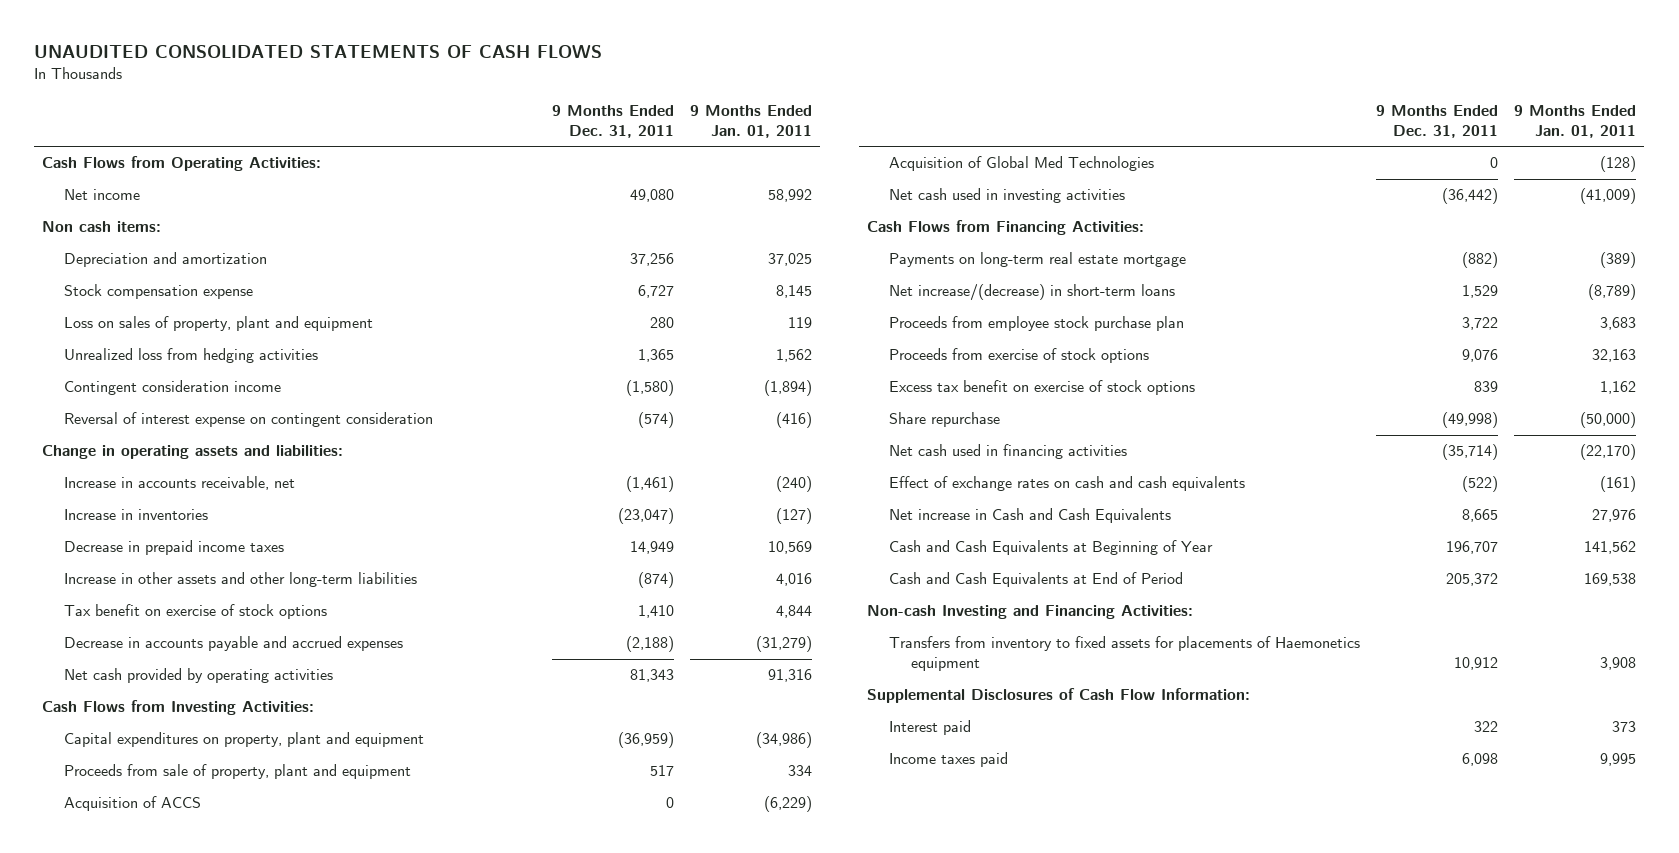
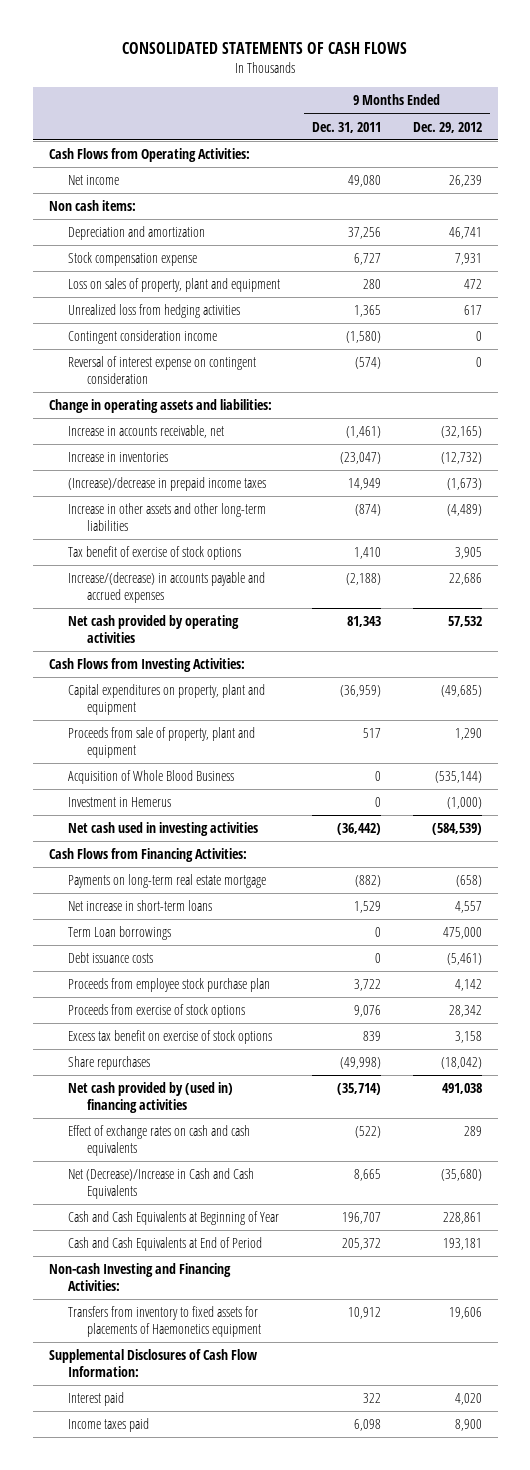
[34,45,603,59] UNAUDITED CONSOLIDATED STATEMENTS OF CASH FLOWS -> [122,42,408,55] CONSOLIDATED STATEMENTS OF CASH FLOWS
[689,104,812,138] 9 Months Ended Jan. 01, 2011 -> none
none -> [412,121,482,133] Dec. 29, 2012
[64,540,285,556] Decrease in prepaid income taxes -> [67,477,266,492] (Increase)/decrease in prepaid income taxes
[64,604,328,620] Tax benefit on exercise of stock options -> [67,546,241,561] Tax benefit of exercise of stock options
[64,636,404,652] Decrease in accounts payable and accrued expenses -> [67,572,265,604] Increase/(decrease) in accounts payable and accrued expenses
[64,796,202,812] Acquisition of ACCS -> [67,770,234,785] Acquisition of Whole Blood Business
[888,156,1154,172] Acquisition of Global Med Technologies -> [67,797,171,808] Investment in Hemerus
[888,284,1175,302] Net increase/(decrease) in short-term loans -> [67,900,212,912] Net increase in short-term loans
none -> [67,926,171,941] Term Loan borrowings
none -> [67,952,153,964] Debt issuance costs
[888,412,1000,428] Share repurchase -> [67,1056,150,1071] Share repurchases
[888,444,1127,460] Net cash used in financing activities -> [67,1082,233,1114] Net cash provided by (used in) financing activities
[888,508,1171,524] Net increase in Cash and Cash Equivalents -> [67,1168,254,1200] Net (Decrease)/Increase in Cash and Cash Equivalents

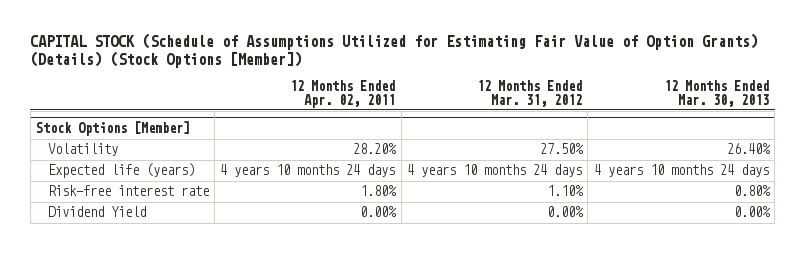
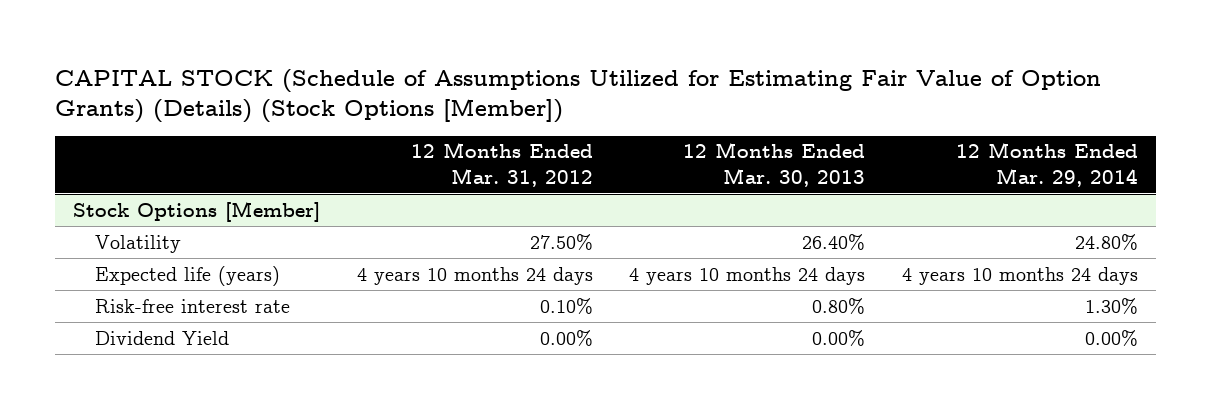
[290,80,396,108] 12 Months Ended Apr. 02, 2011 -> none
none -> [955,142,1138,187] 12 Months Ended Mar. 29, 2014
[547,185,585,197] 1.10% -> [539,297,593,314] 0.10%

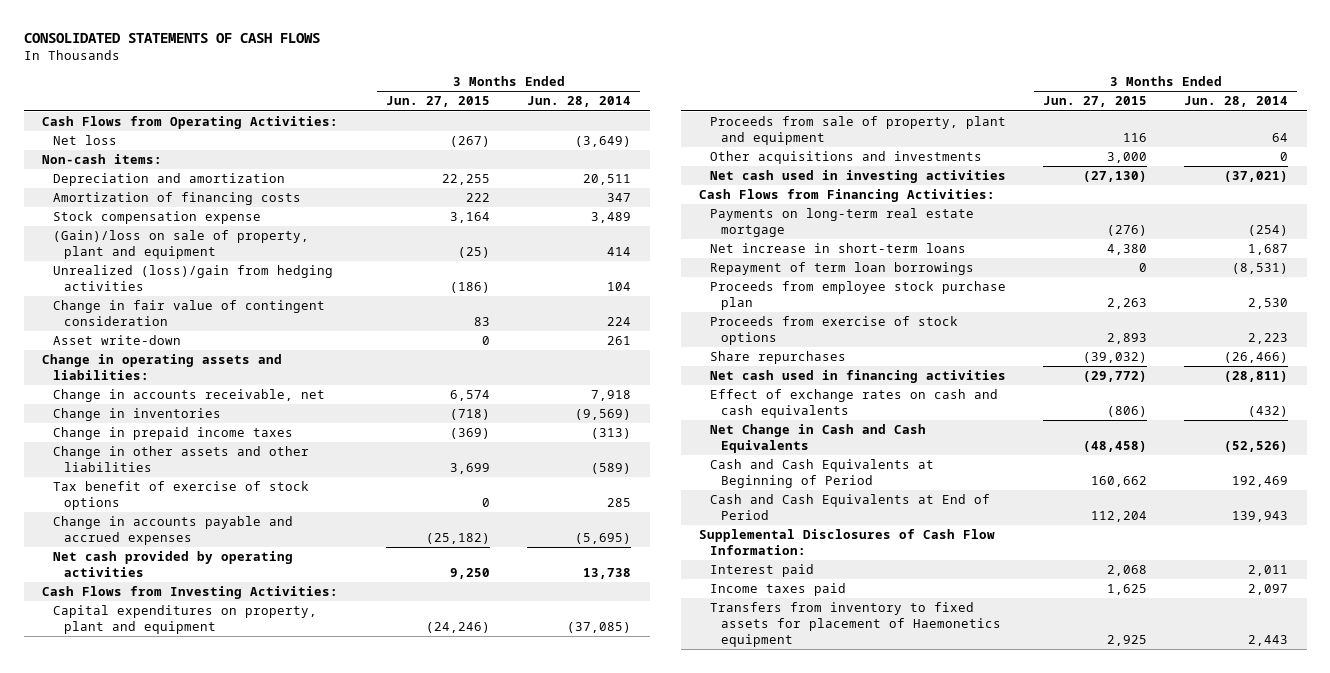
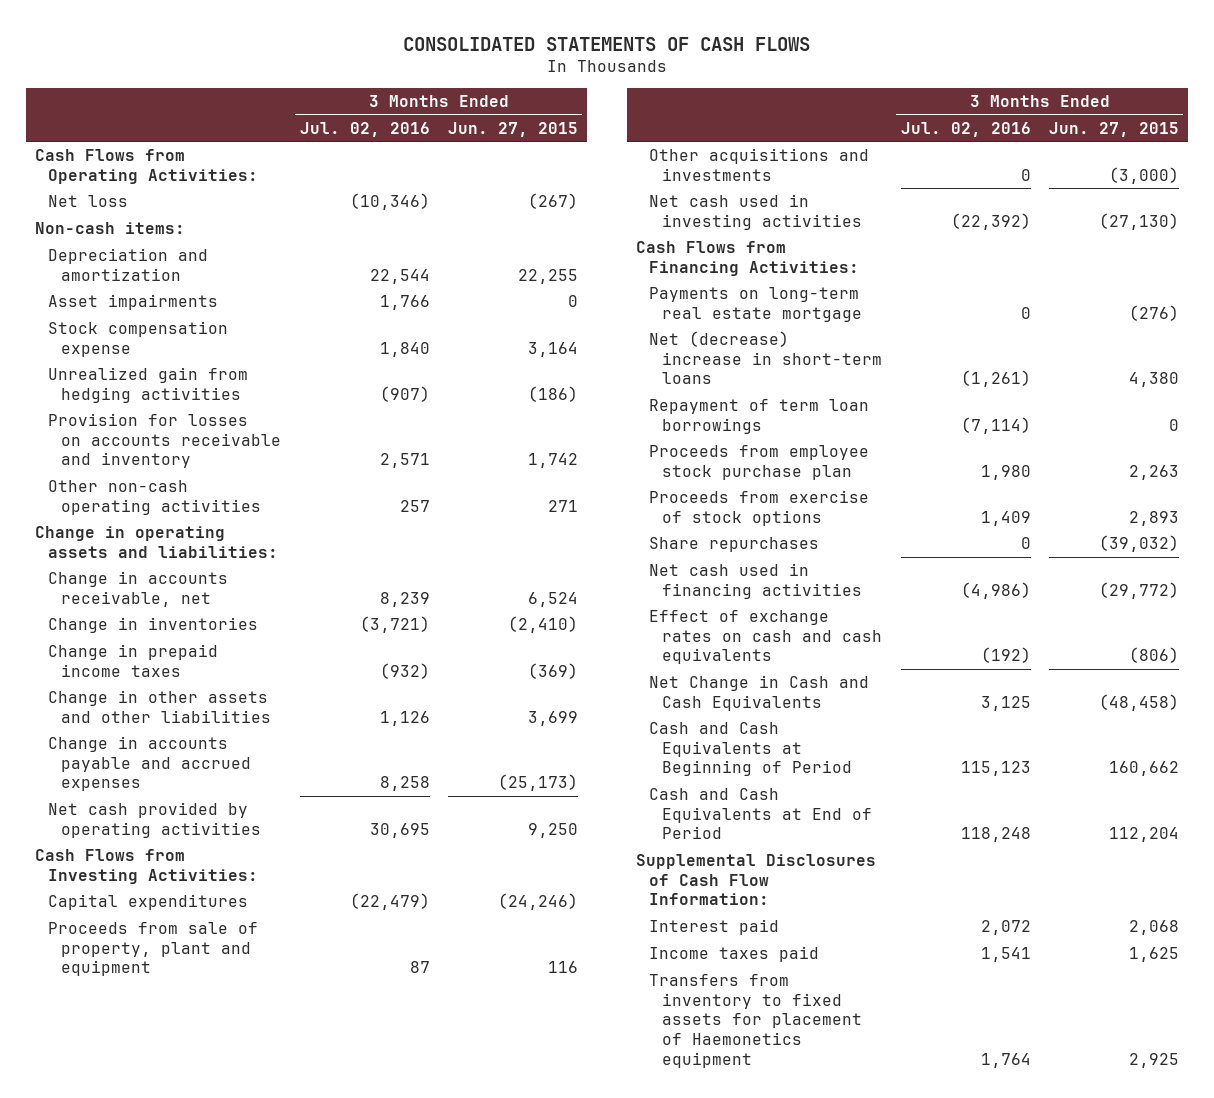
[527,96,632,108] Jun. 28, 2014 -> none
none -> [299,121,430,137] Jul. 02, 2016
[53,192,302,206] Amortization of financing costs -> none
none -> [48,294,219,311] Asset impairments
[53,230,310,259] (Gain)/loss on sale of property, plant and equipment -> none
[53,300,326,326] Change in fair value of contingent consideration -> none
[53,335,182,346] Asset write-down -> none
[53,265,334,291] Unrealized (loss)/gain from hedging activities -> [48,367,249,403] Unrealized gain from hedging activities
none -> [48,413,282,469] Provision for losses on accounts receivable and inventory
none -> [48,480,262,515] Other non-cash operating activities
[450,390,491,402] 6,574 -> [527,591,578,607] 6,524
[450,409,491,421] (718) -> [507,616,578,634] (2,410)
[53,481,310,510] Tax benefit of exercise of stock options -> none
[426,532,491,544] (25,182) -> [497,774,578,792] (25,173)
[53,605,318,634] Capital expenditures on property, plant and equipment -> [48,894,249,911] Capital expenditures
[1106,152,1147,164] 3,000 -> [1108,166,1179,184] (3,000)
[709,243,966,254] Net increase in short-term loans -> [649,331,883,385] Net (decrease) increase in short-term loans

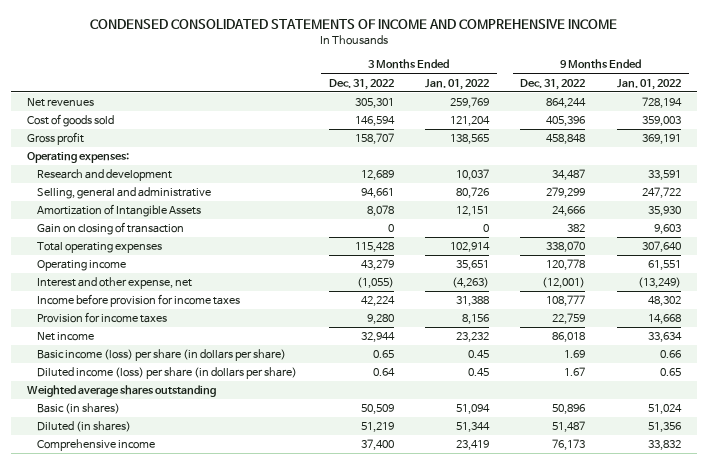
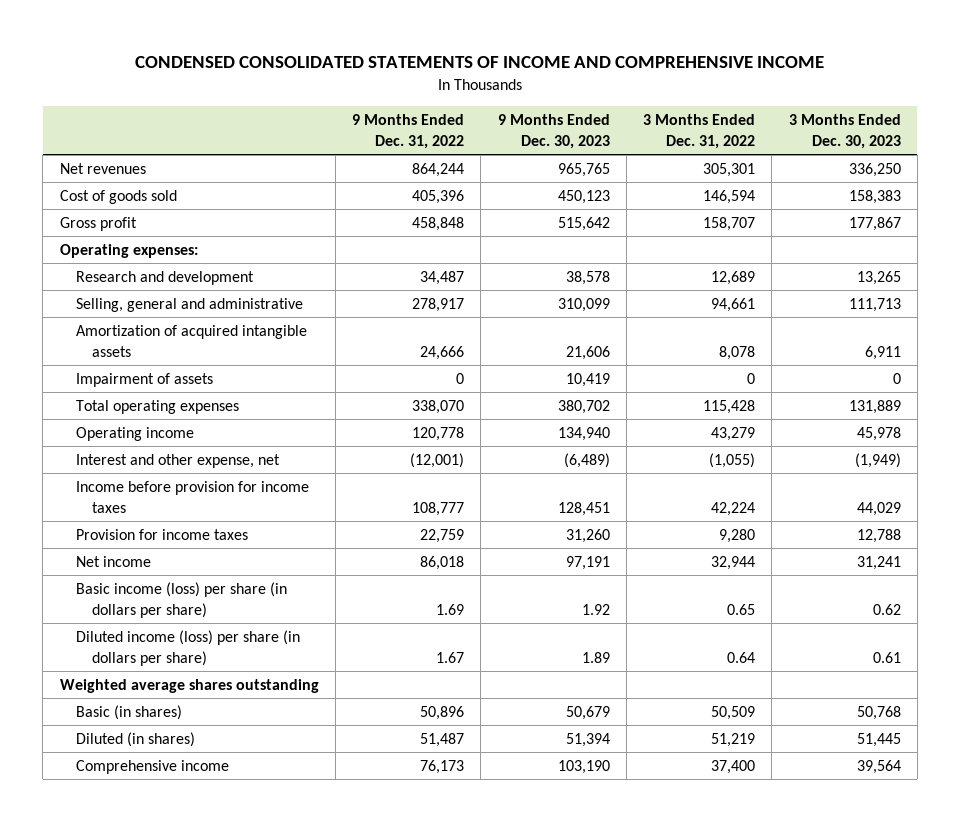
[425,78,490,90] Jan. 01, 2022 -> none
[616,78,681,90] Jan. 01, 2022 -> none
none -> [497,114,610,149] 9 Months Ended Dec. 30, 2023
none -> [788,114,901,149] 3 Months Ended Dec. 30, 2023
[37,222,185,236] Gain on closing of transaction -> none
[546,187,586,199] 279,299 -> [412,297,465,312] 278,917
[37,204,202,218] Amortization of Intangible Assets -> [75,324,307,357] Amortization of acquired intangible assets
none -> [75,372,213,387] Impairment of assets

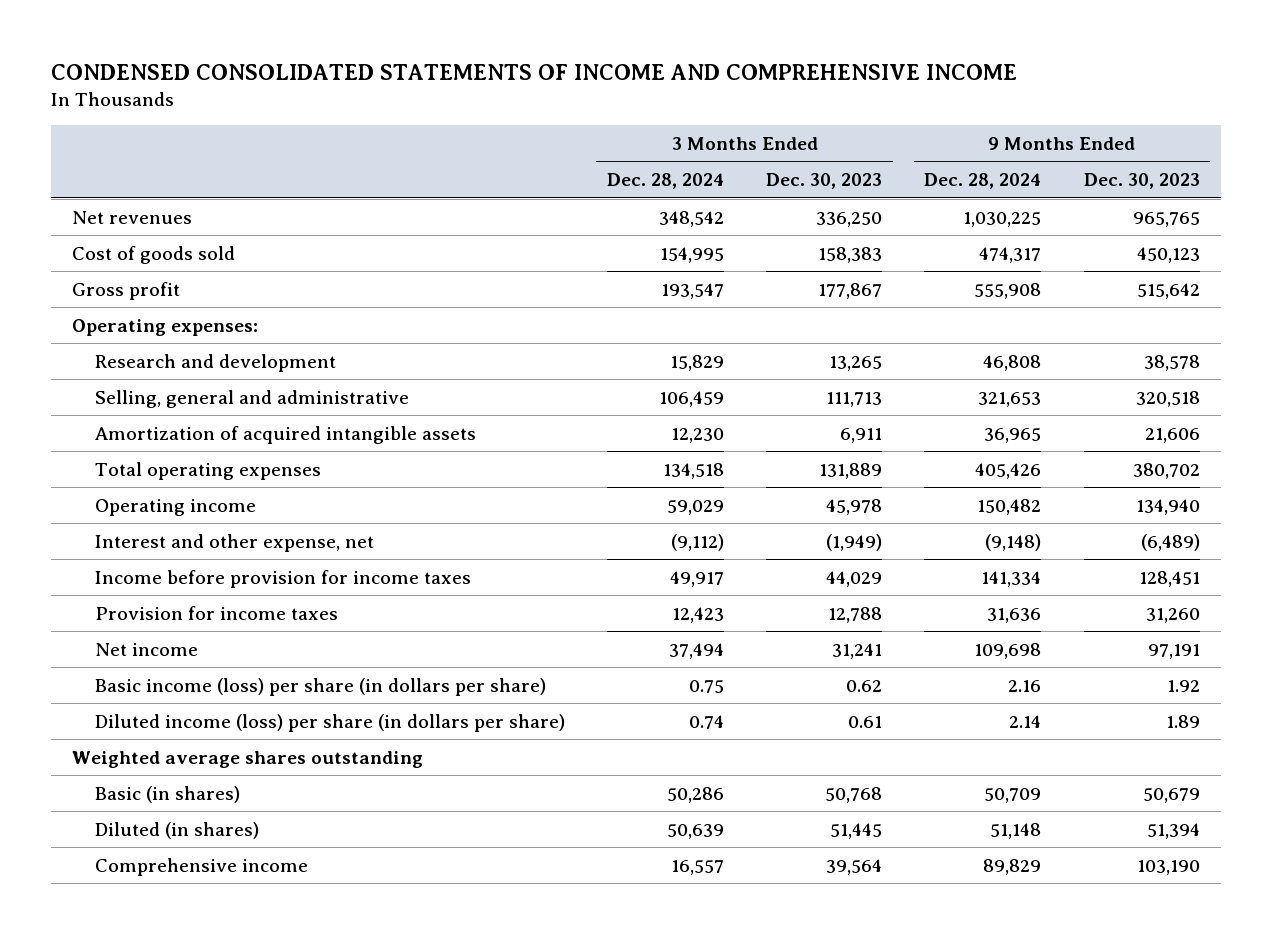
[352,114,465,149] 9 Months Ended Dec. 31, 2022 -> none
[643,114,756,149] 3 Months Ended Dec. 31, 2022 -> none
none -> [607,173,725,190] Dec. 28, 2024
none -> [924,173,1042,190] Dec. 28, 2024
[557,297,610,312] 310,099 -> [1135,390,1200,407] 320,518
[75,372,213,387] Impairment of assets -> none

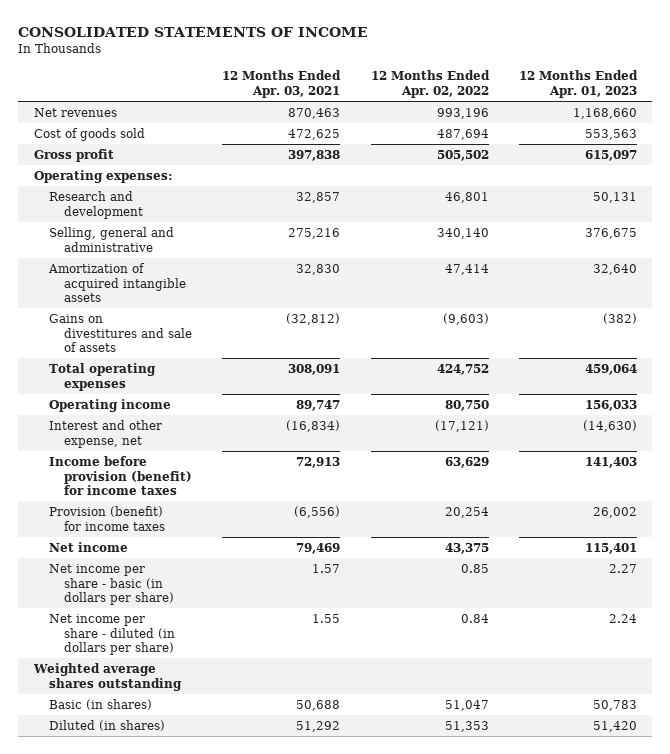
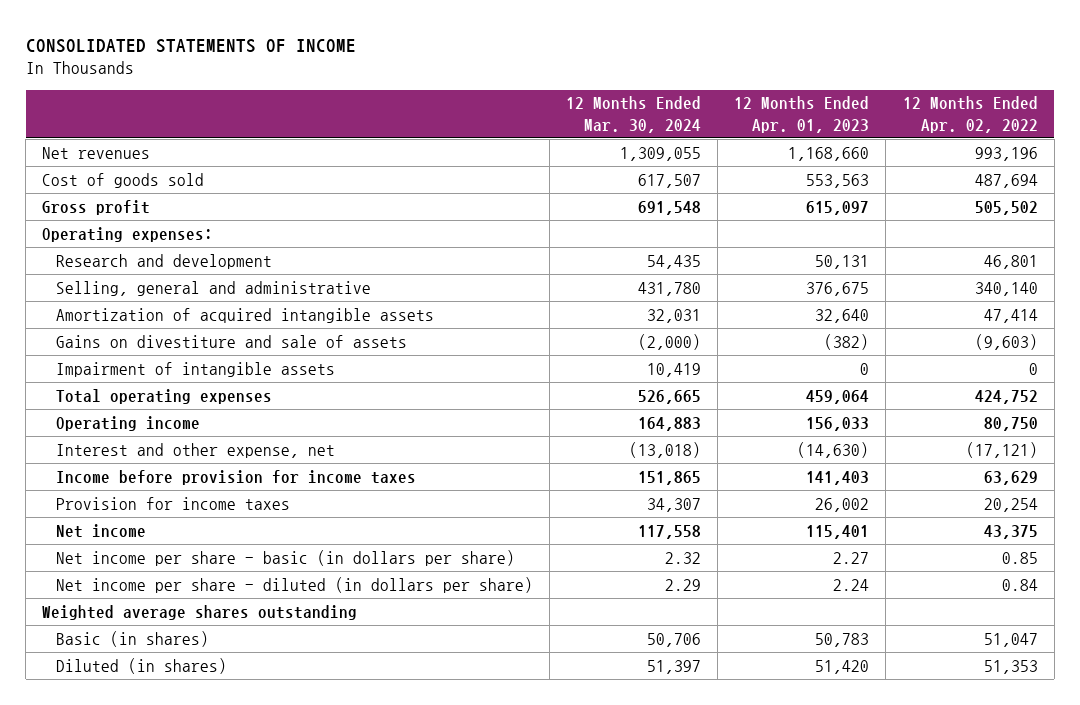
[222,70,342,98] 12 Months Ended Apr. 03, 2021 -> none
none -> [566,96,702,133] 12 Months Ended Mar. 30, 2024
[48,314,193,353] Gains on divestitures and sale of assets -> [56,334,408,348] Gains on divestiture and sale of assets
none -> [56,361,336,377] Impairment of intangible assets
[48,456,193,496] Income before provision (benefit) for income taxes -> [56,469,417,485] Income before provision for income taxes
[48,506,166,531] Provision (benefit) for income taxes -> [56,496,291,510] Provision for income taxes

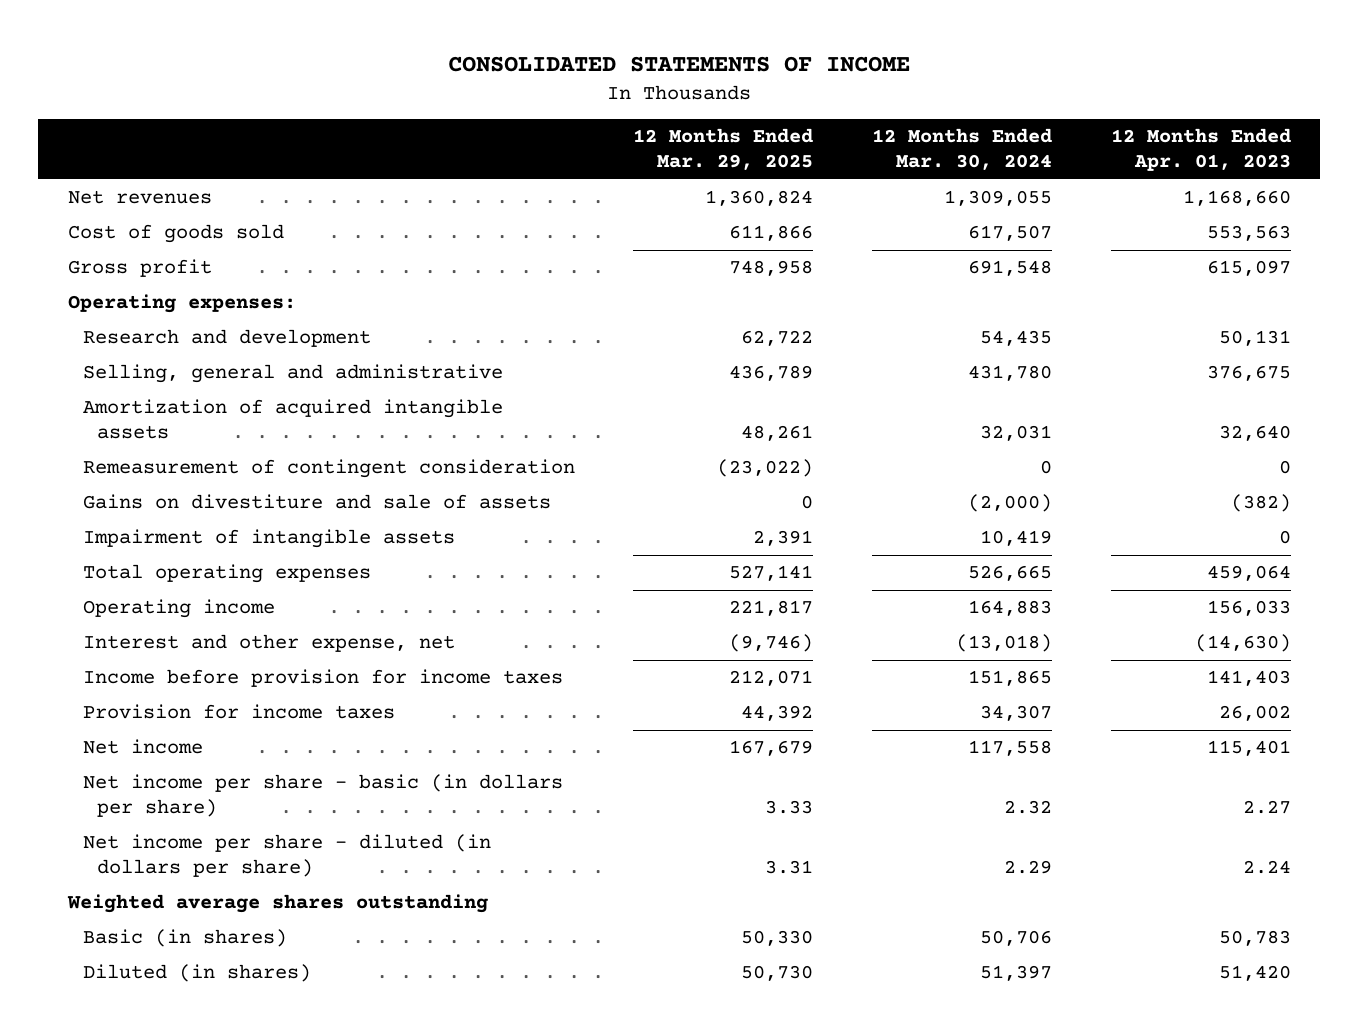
[902,96,1038,133] 12 Months Ended Apr. 02, 2022 -> none
none -> [633,128,814,171] 12 Months Ended Mar. 29, 2025
none -> [82,459,575,479] Remeasurement of contingent consideration

